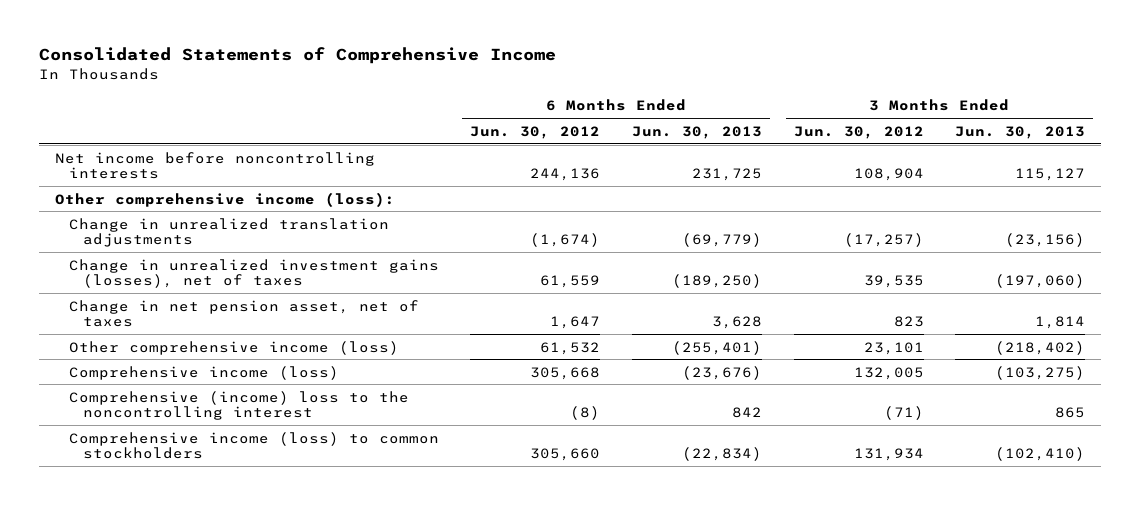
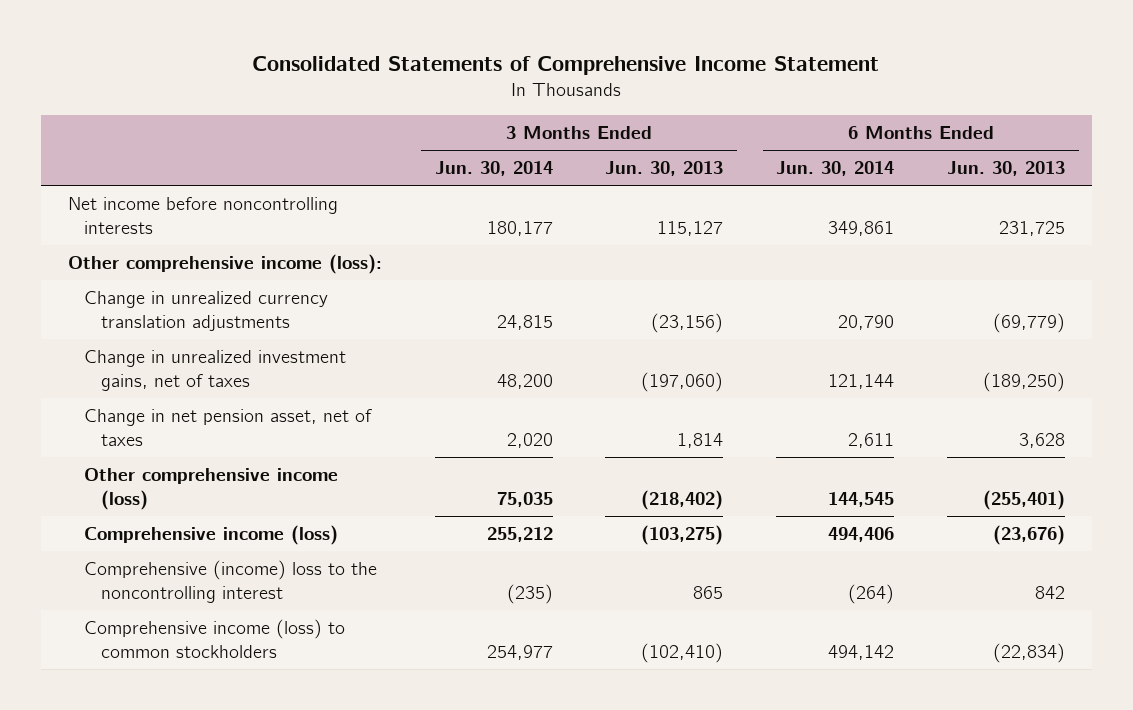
[39,47,557,65] Consolidated Statements of Comprehensive Income -> [252,55,880,75] Consolidated Statements of Comprehensive Income Statement
[470,125,601,139] Jun. 30, 2012 -> none
[793,125,924,139] Jun. 30, 2012 -> none
none -> [434,161,553,177] Jun. 30, 2014
none -> [776,161,895,177] Jun. 30, 2014
[68,217,389,248] Change in unrealized translation adjustments -> [84,291,329,331] Change in unrealized currency translation adjustments
[68,258,439,289] Change in unrealized investment gains (losses), net of taxes -> [84,350,347,391] Change in unrealized investment gains, net of taxes

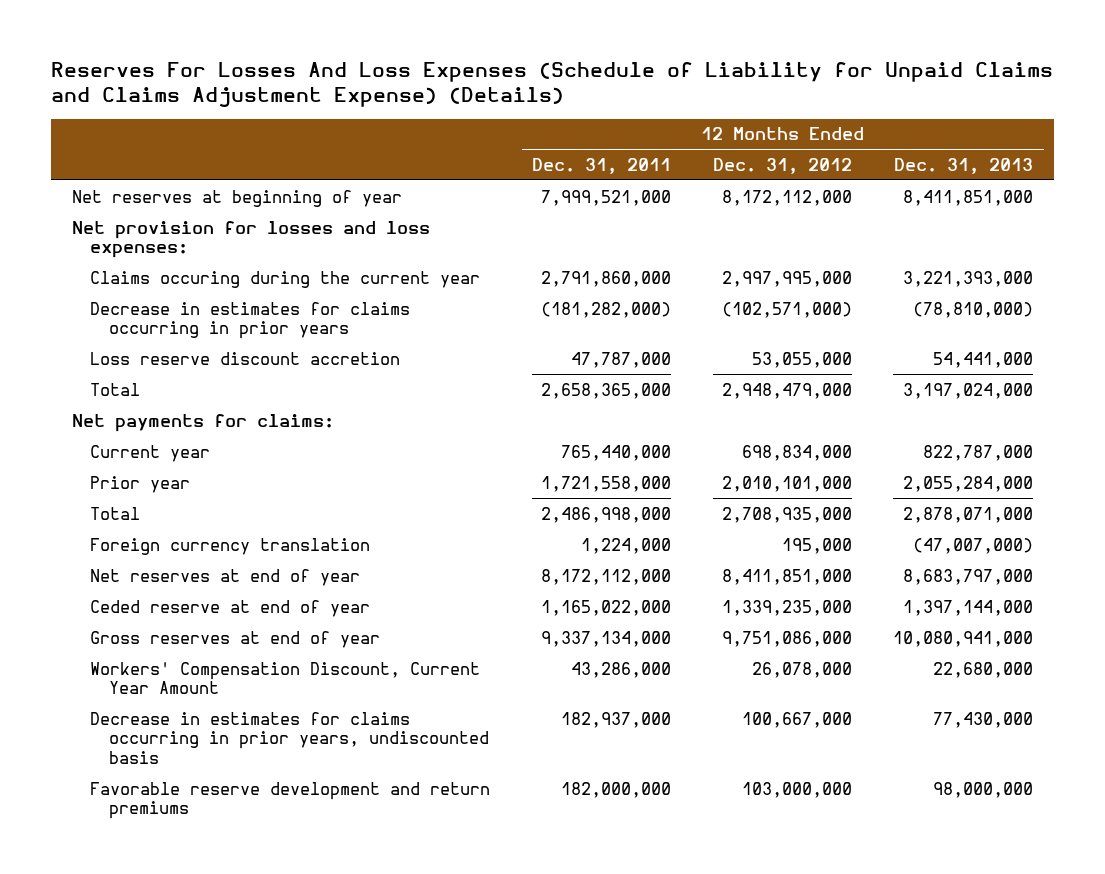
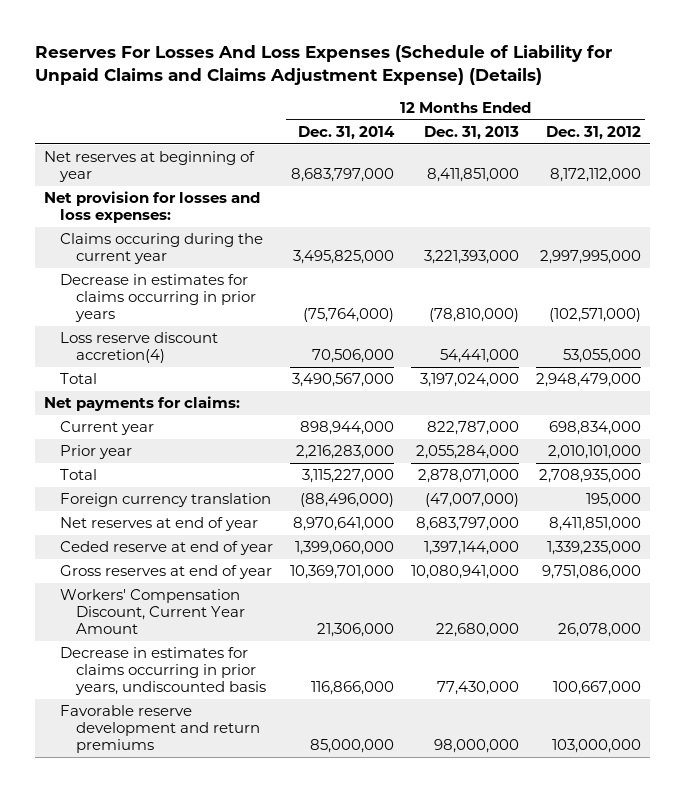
[531,157,671,174] Dec. 31, 2011 -> none
none -> [298,125,396,140] Dec. 31, 2014
[90,351,401,365] Loss reserve discount accretion -> [59,332,218,364] Loss reserve discount accretion(4)

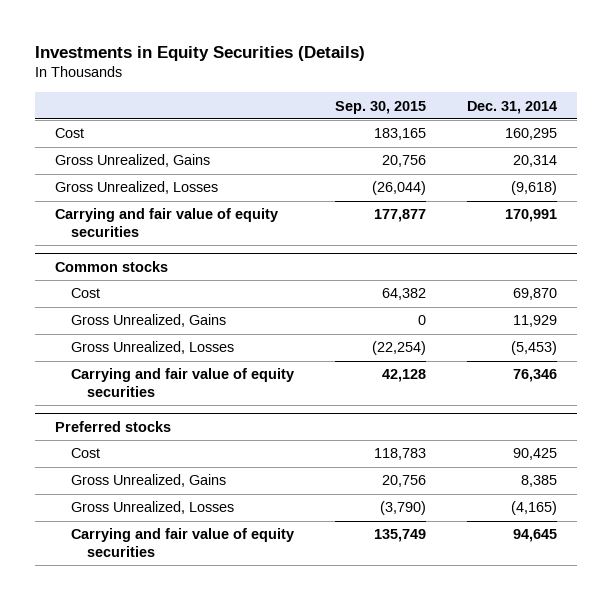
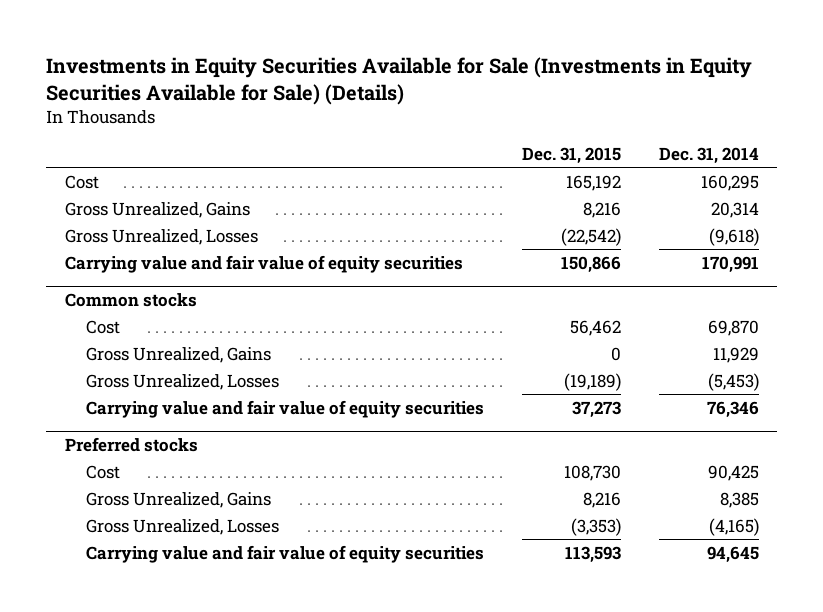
[34,45,365,61] Investments in Equity Securities (Details) -> [46,56,753,105] Investments in Equity Securities Available for Sale (Investments in Equity Securities Available for Sale) (Details)
[334,100,426,114] Sep. 30, 2015 -> none
none -> [521,146,621,164] Dec. 31, 2015
[55,208,279,237] Carrying and fair value of equity securities -> [64,254,463,273] Carrying value and fair value of equity securities
[71,368,295,397] Carrying and fair value of equity securities -> [86,399,485,418] Carrying value and fair value of equity securities
[71,528,295,557] Carrying and fair value of equity securities -> [86,544,485,563] Carrying value and fair value of equity securities

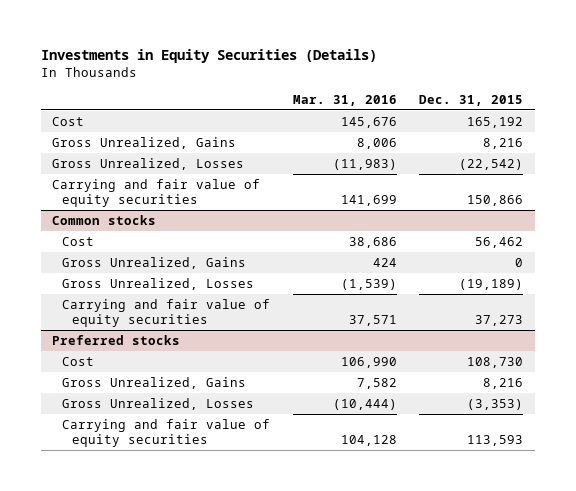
[46,56,753,105] Investments in Equity Securities Available for Sale (Investments in Equity Securities Available for Sale) (Details) -> [41,49,378,64] Investments in Equity Securities (Details)
[658,146,759,164] Dec. 31, 2014 -> none
none -> [292,94,397,106] Mar. 31, 2016
[64,254,463,273] Carrying value and fair value of equity securities -> [52,178,261,208] Carrying and fair value of equity securities
[86,399,485,418] Carrying value and fair value of equity securities -> [62,298,271,328] Carrying and fair value of equity securities
[86,544,485,563] Carrying value and fair value of equity securities -> [62,418,271,448] Carrying and fair value of equity securities

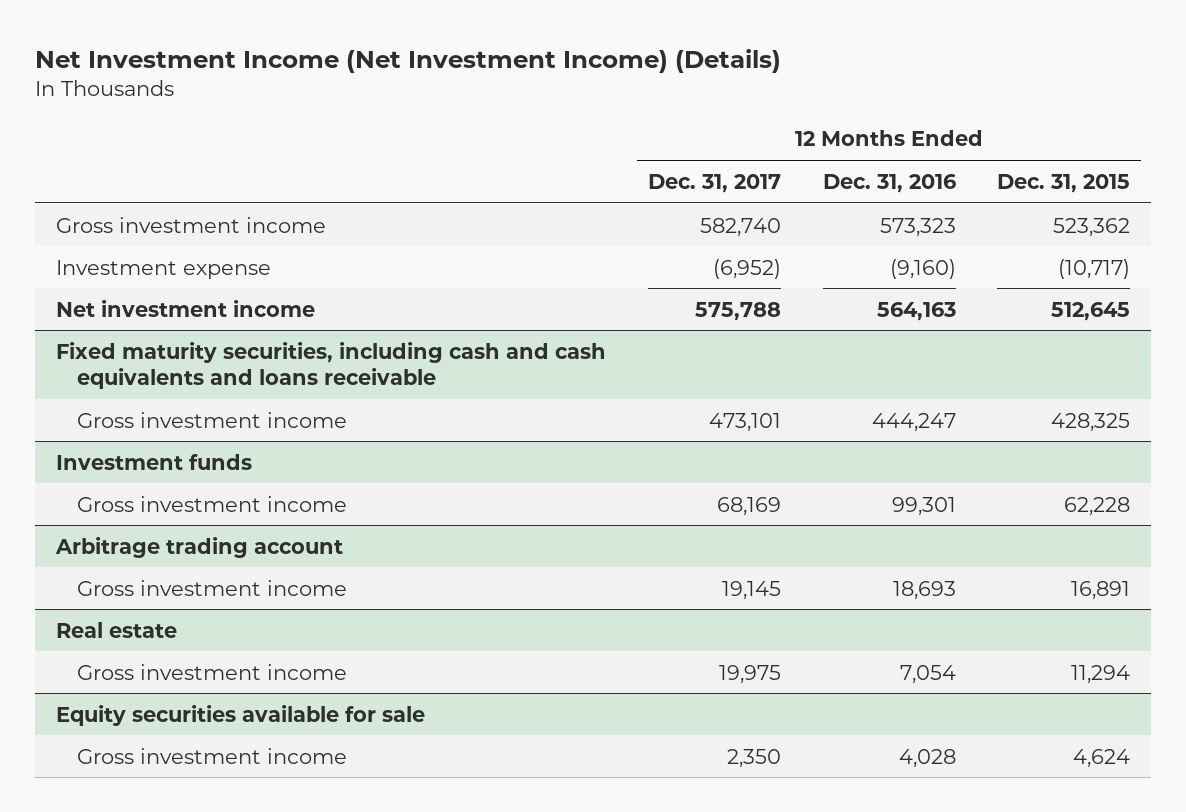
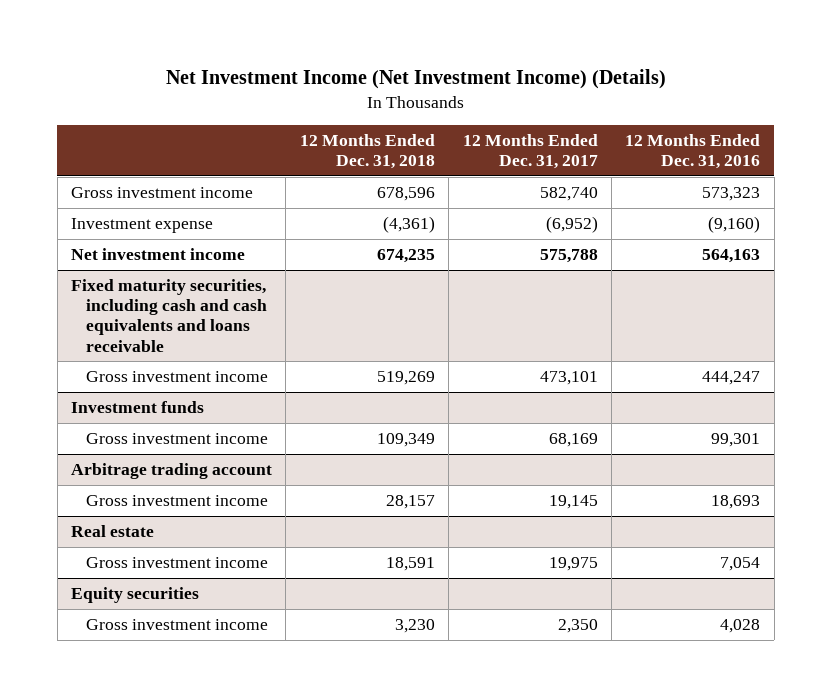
[997,173,1131,193] Dec. 31, 2015 -> none
none -> [299,134,435,170] 12 Months Ended Dec. 31, 2018
[55,704,425,726] Equity securities available for sale -> [70,587,199,604] Equity securities

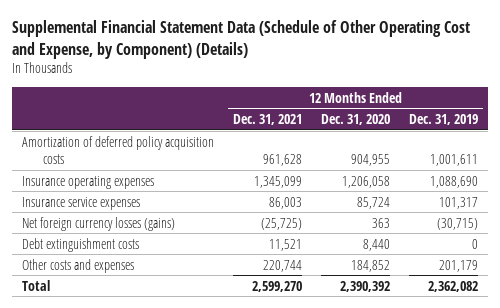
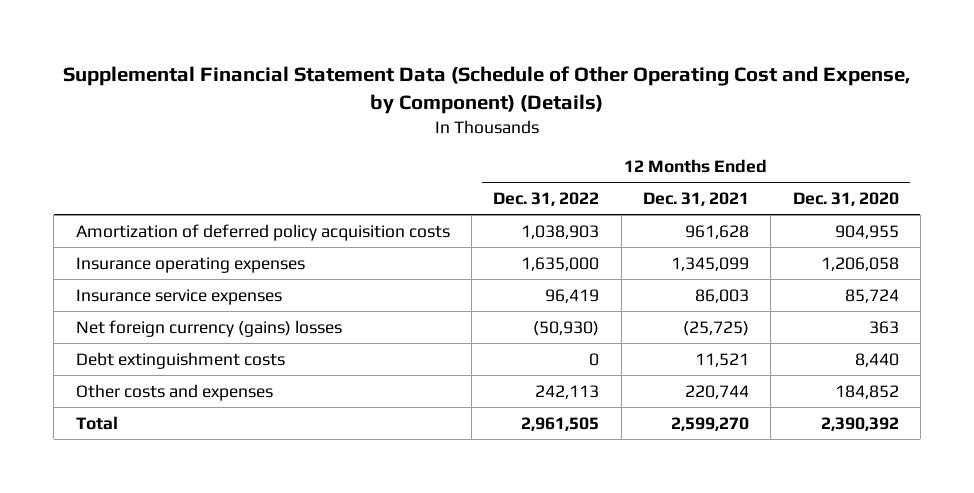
[409,114,479,126] Dec. 31, 2019 -> none
none -> [493,191,600,206] Dec. 31, 2022
[21,216,175,231] Net foreign currency losses (gains) -> [75,319,342,337] Net foreign currency (gains) losses

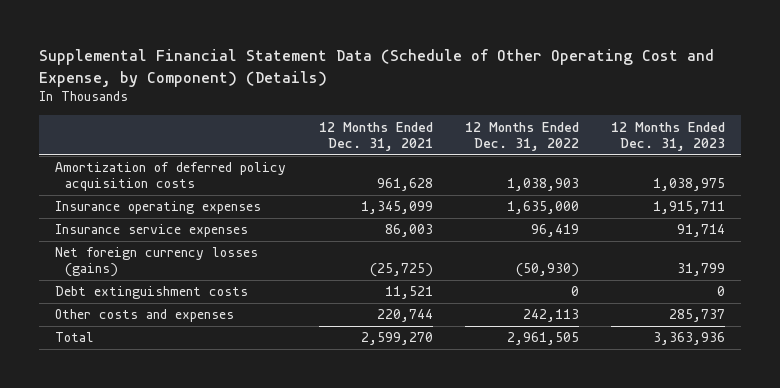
[792,191,899,206] Dec. 31, 2020 -> none
none -> [611,121,726,151] 12 Months Ended Dec. 31, 2023
[75,319,342,337] Net foreign currency (gains) losses -> [55,247,259,278] Net foreign currency losses (gains)

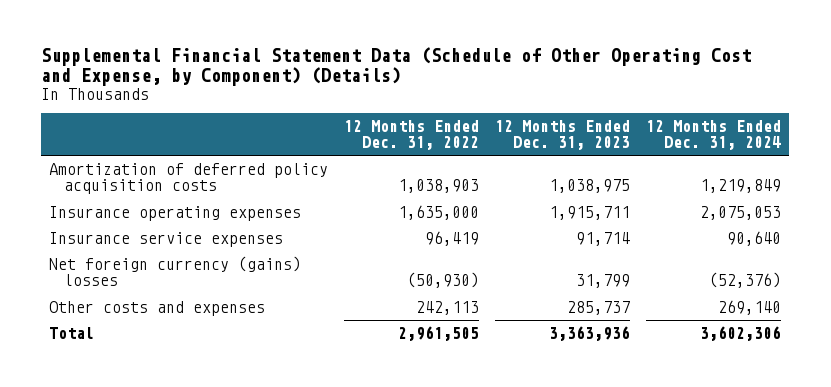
[318,121,433,151] 12 Months Ended Dec. 31, 2021 -> none
none -> [646,120,782,151] 12 Months Ended Dec. 31, 2024
[55,286,249,300] Debt extinguishment costs -> none
[55,247,259,278] Net foreign currency losses (gains) -> [49,256,302,287] Net foreign currency (gains) losses

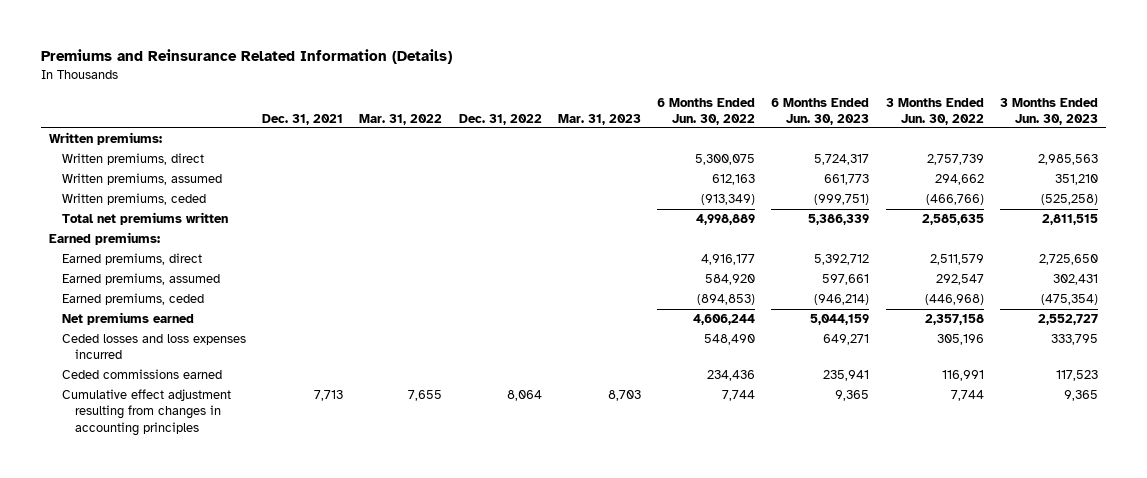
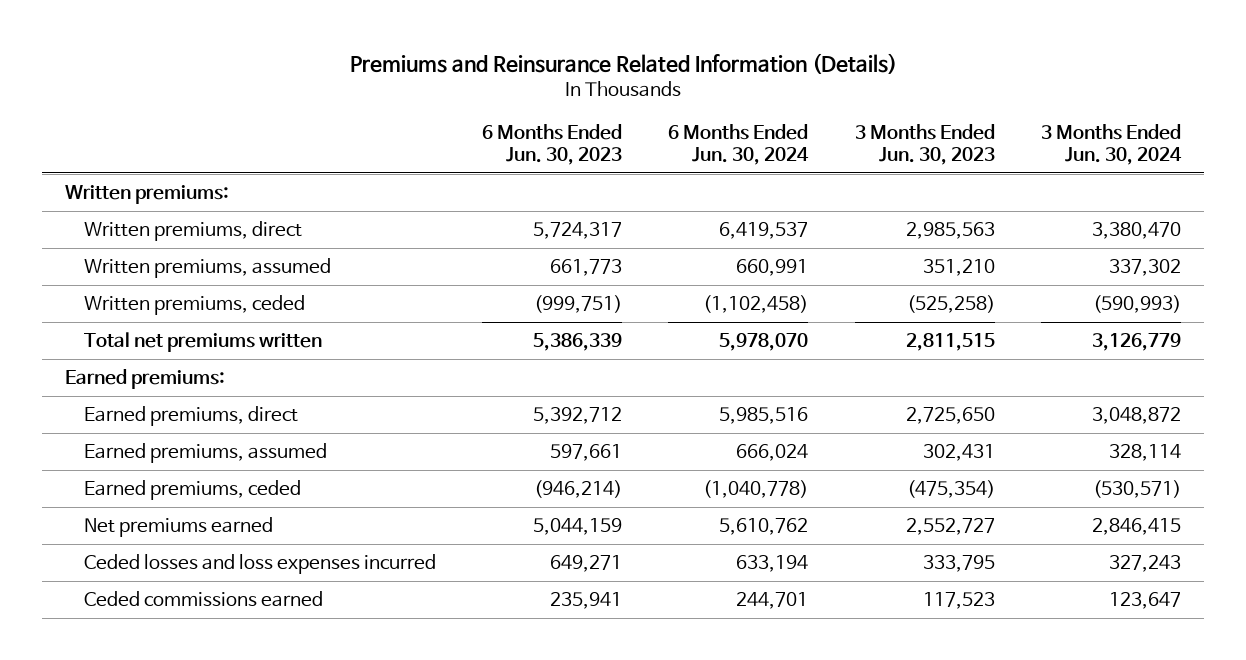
[262,113,344,125] Dec. 31, 2021 -> none
[359,113,443,125] Mar. 31, 2022 -> none
[458,113,542,125] Dec. 31, 2022 -> none
[557,113,641,125] Mar. 31, 2023 -> none
[657,97,756,125] 6 Months Ended Jun. 30, 2022 -> none
[885,97,984,125] 3 Months Ended Jun. 30, 2022 -> none
none -> [668,123,810,166] 6 Months Ended Jun. 30, 2024
none -> [1040,123,1182,166] 3 Months Ended Jun. 30, 2024
[61,389,231,436] Cumulative effect adjustment resulting from changes in accounting principles -> none

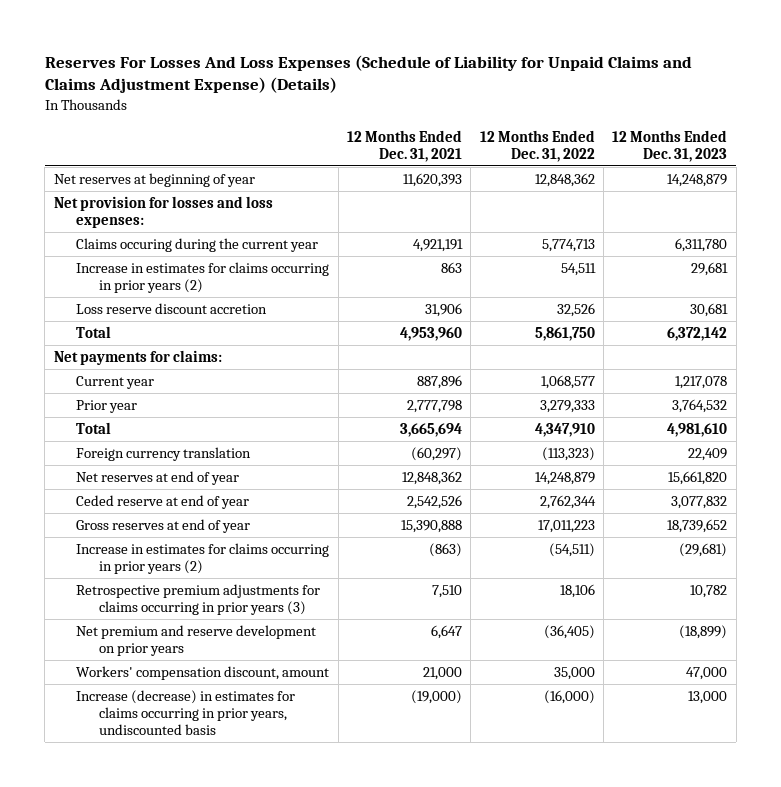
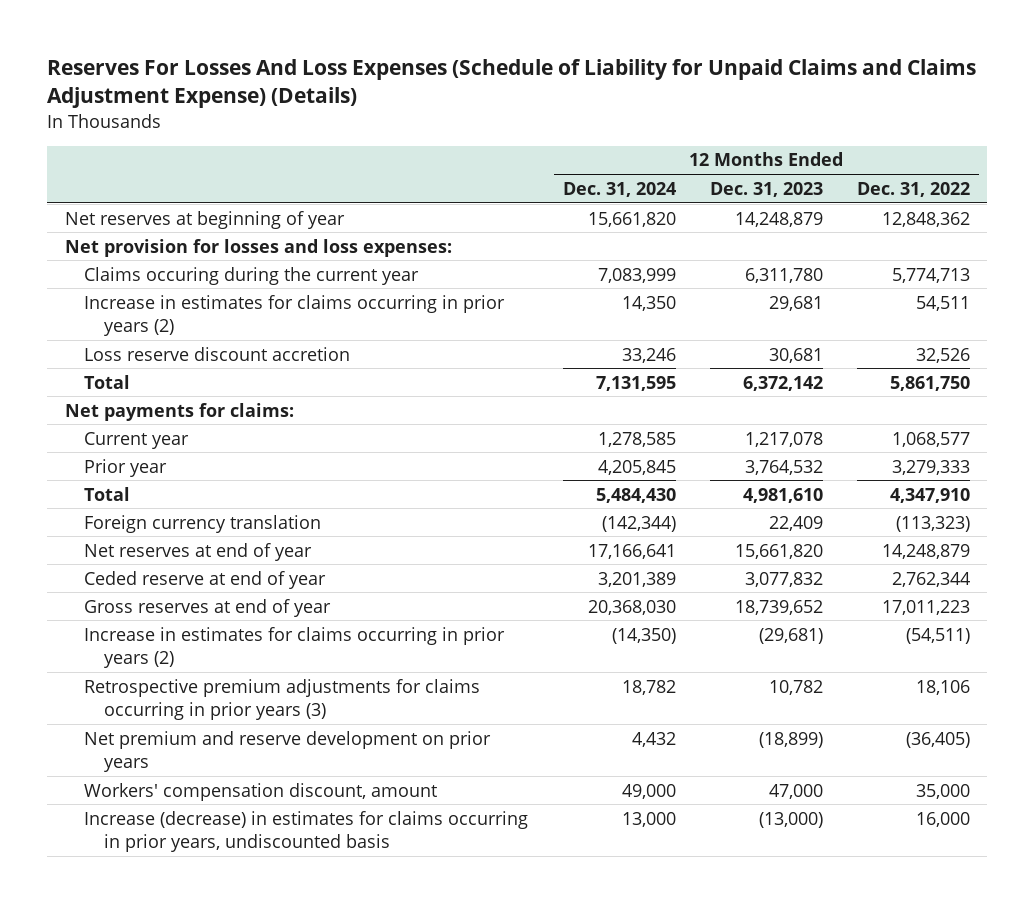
[347,129,463,162] 12 Months Ended Dec. 31, 2021 -> none
none -> [562,181,676,197] Dec. 31, 2024
[543,689,595,704] (16,000) -> [916,811,971,827] 16,000
[688,690,728,704] 13,000 -> [758,811,823,828] (13,000)

